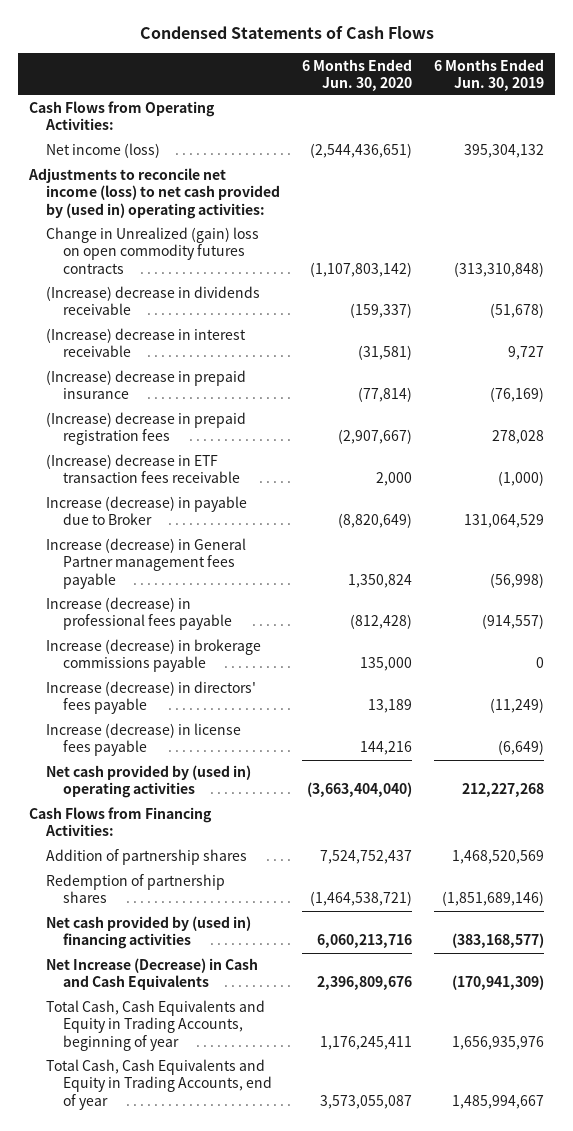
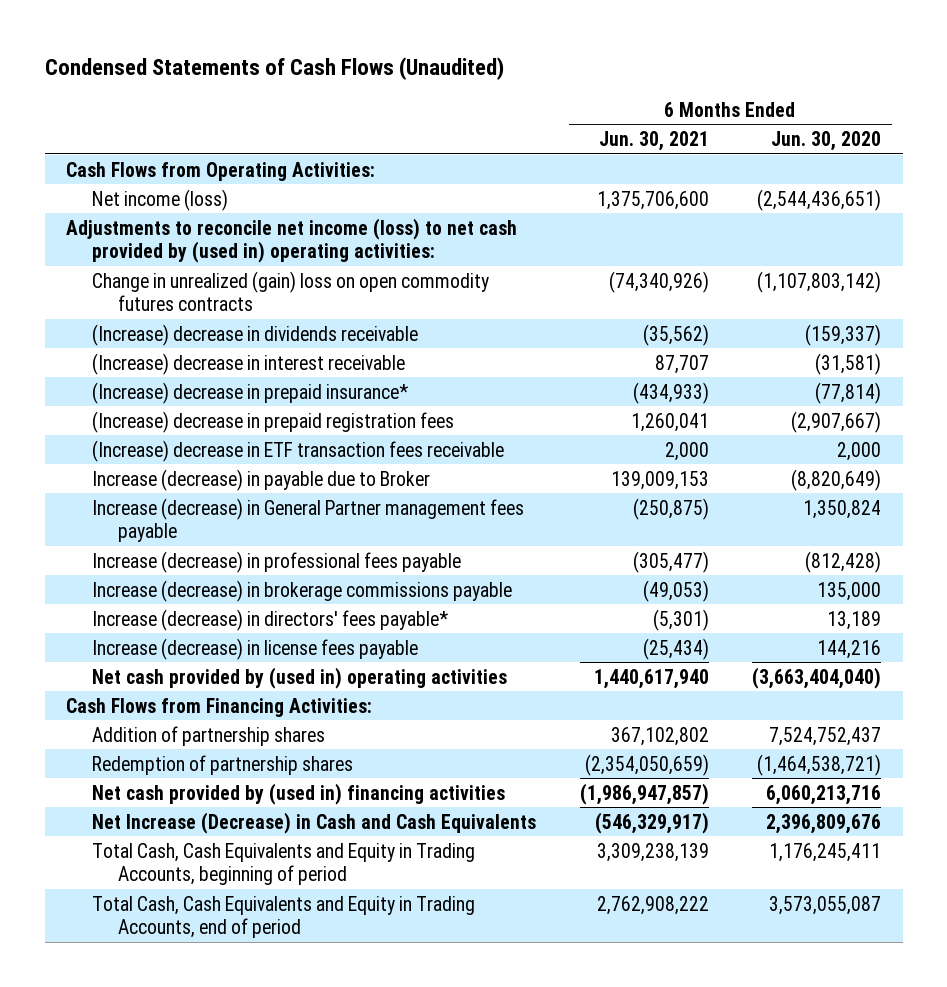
[139,26,434,40] Condensed Statements of Cash Flows -> [44,57,504,81] Condensed Statements of Cash Flows (Unaudited)
[434,58,545,91] 6 Months Ended Jun. 30, 2019 -> none
none -> [598,131,709,152] Jun. 30, 2021
[46,227,260,274] Change in Unrealized (gain) loss on open commodity futures contracts -> [92,270,490,311] Change in unrealized (gain) loss on open commodity futures contracts
[46,370,247,400] (Increase) decrease in prepaid insurance -> [92,381,409,404] (Increase) decrease in prepaid insurance*
[46,681,257,715] Increase (decrease) in directors' fees payable -> [92,608,449,631] Increase (decrease) in directors' fees payable*
[46,1000,266,1051] Total Cash, Cash Equivalents and Equity in Trading Accounts, beginning of year -> [92,842,476,885] Total Cash, Cash Equivalents and Equity in Trading Accounts, beginning of period
[46,1059,273,1110] Total Cash, Cash Equivalents and Equity in Trading Accounts, end of year -> [92,895,476,938] Total Cash, Cash Equivalents and Equity in Trading Accounts, end of period

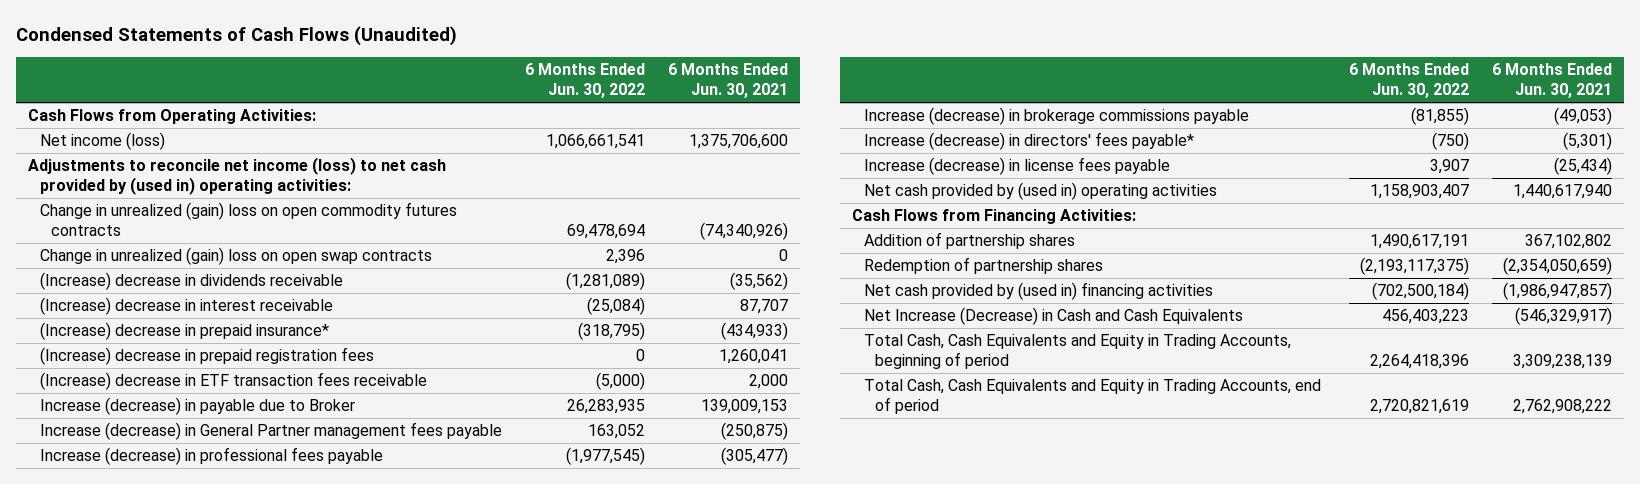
[770,131,881,152] Jun. 30, 2020 -> none
none -> [524,63,645,99] 6 Months Ended Jun. 30, 2022
none -> [39,247,432,266] Change in unrealized (gain) loss on open swap contracts

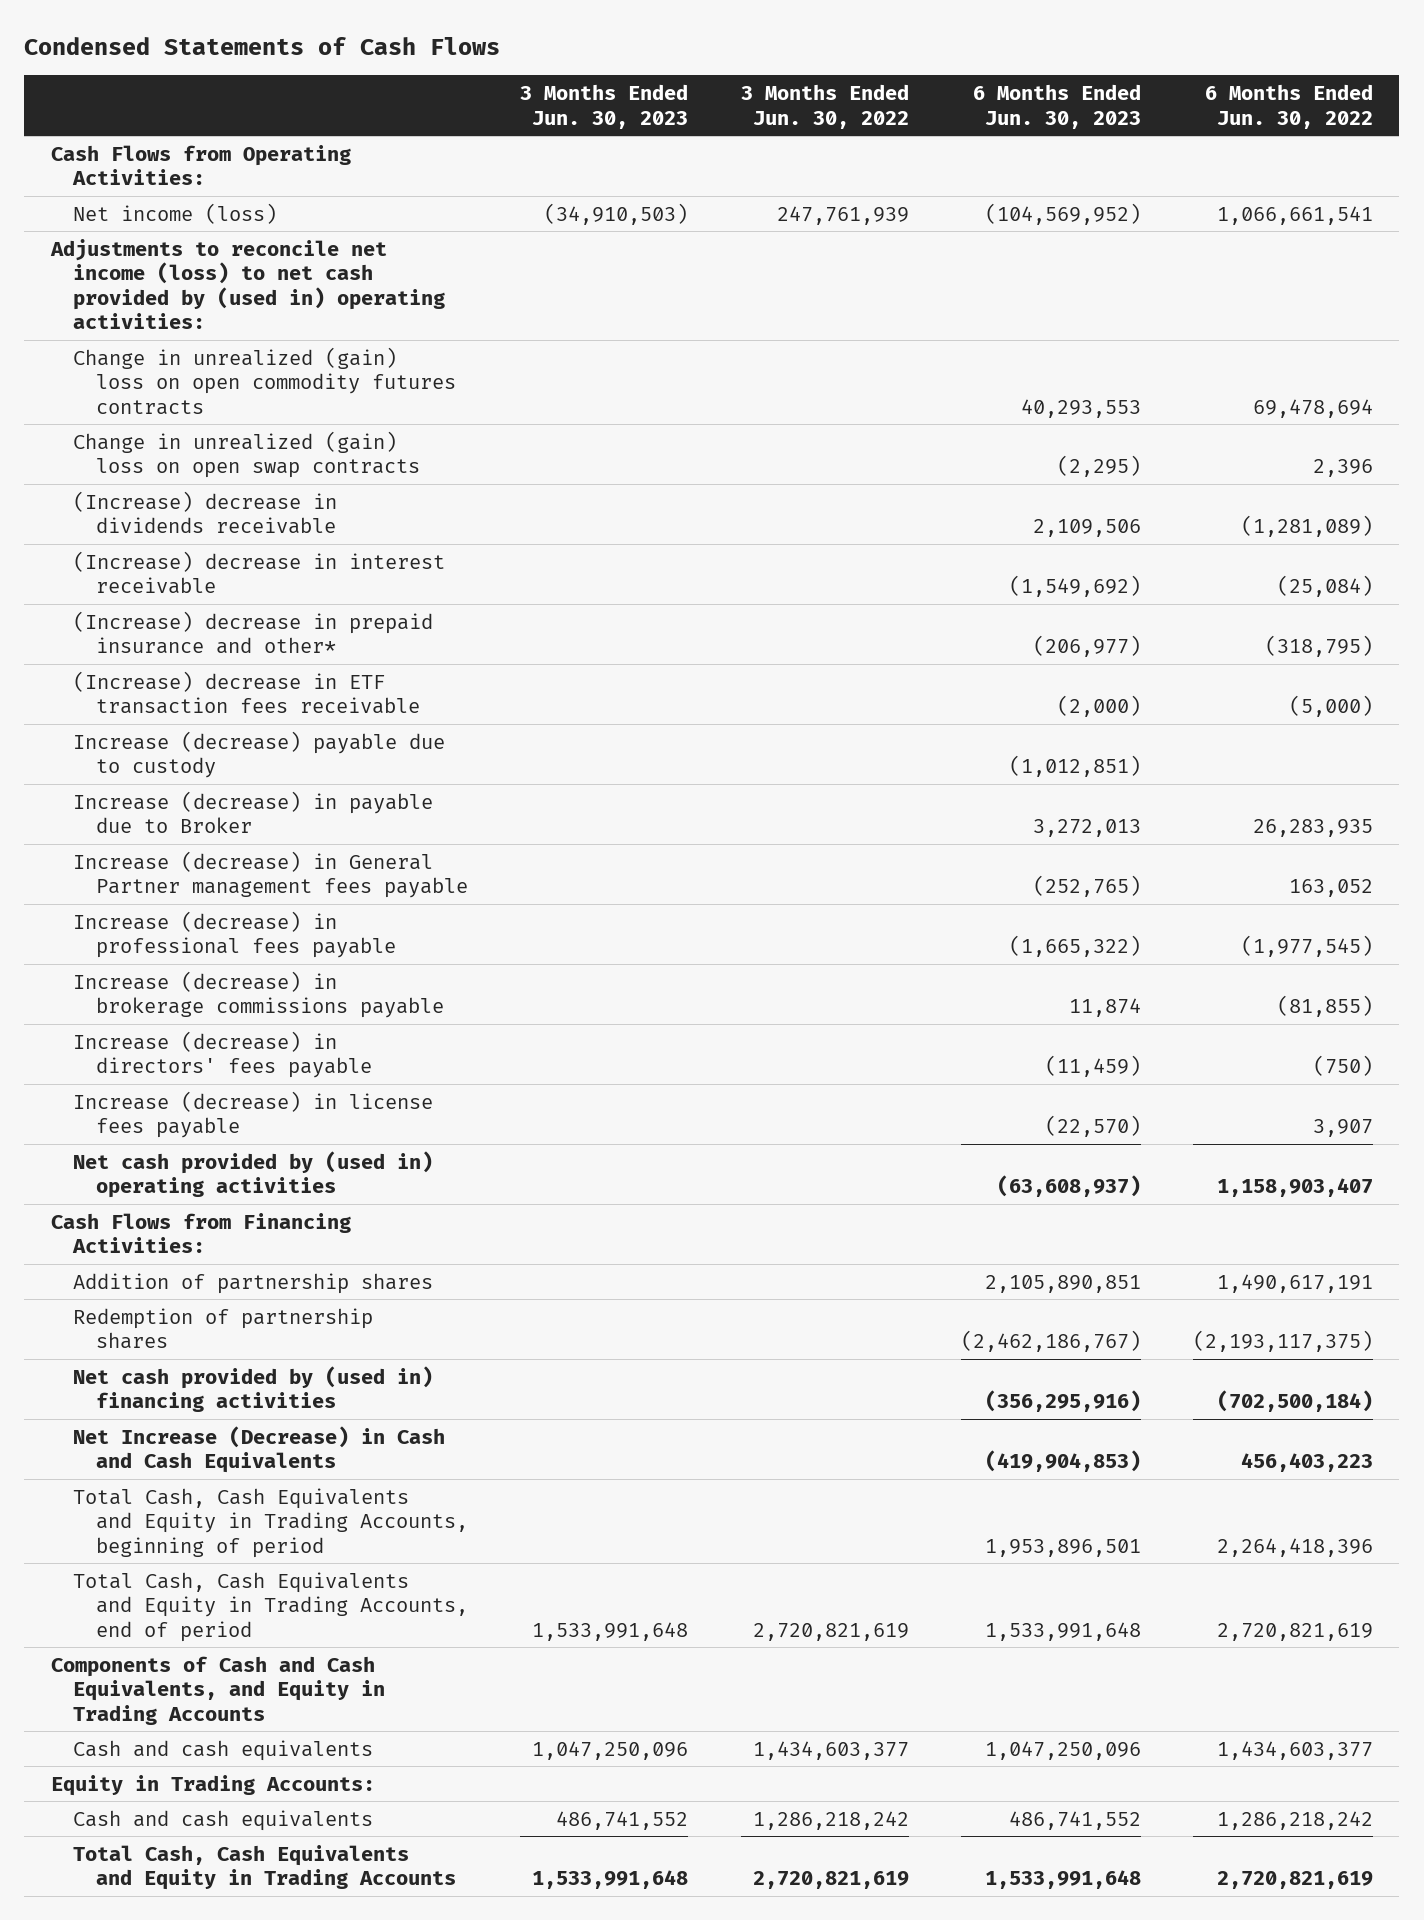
[16,26,458,47] Condensed Statements of Cash Flows (Unaudited) -> [24,37,501,56] Condensed Statements of Cash Flows
[668,63,789,99] 6 Months Ended Jun. 30, 2021 -> none
none -> [520,84,689,129] 3 Months Ended Jun. 30, 2023
none -> [740,84,909,129] 3 Months Ended Jun. 30, 2022
none -> [973,84,1142,129] 6 Months Ended Jun. 30, 2023
[39,347,374,366] (Increase) decrease in prepaid registration fees -> none
[39,322,329,341] (Increase) decrease in prepaid insurance* -> [73,610,434,655] (Increase) decrease in prepaid insurance and other*
none -> [73,730,446,779] Increase (decrease) payable due to custody
[863,132,1194,151] Increase (decrease) in directors' fees payable* -> [73,1030,373,1079] Increase (decrease) in directors' fees payable
none -> [50,1655,386,1725] Components of Cash and Cash Equivalents, and Equity in Trading Accounts
none -> [73,1739,374,1761] Cash and cash equivalents
none -> [50,1774,375,1796] Equity in Trading Accounts:
none -> [73,1809,374,1831] Cash and cash equivalents
none -> [73,1844,457,1891] Total Cash, Cash Equivalents and Equity in Trading Accounts

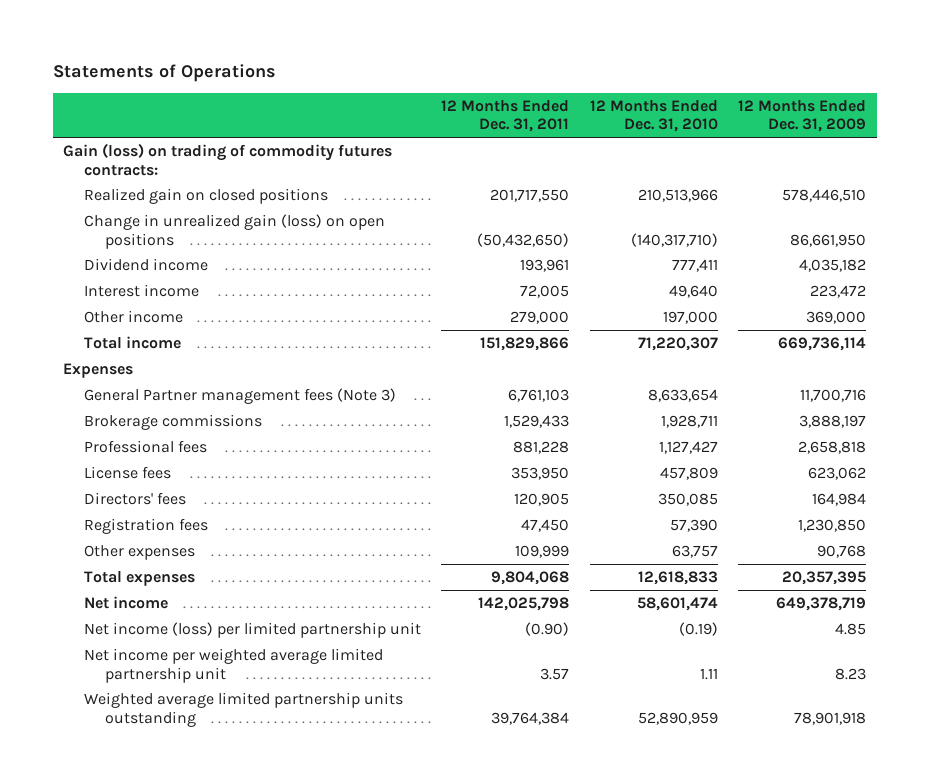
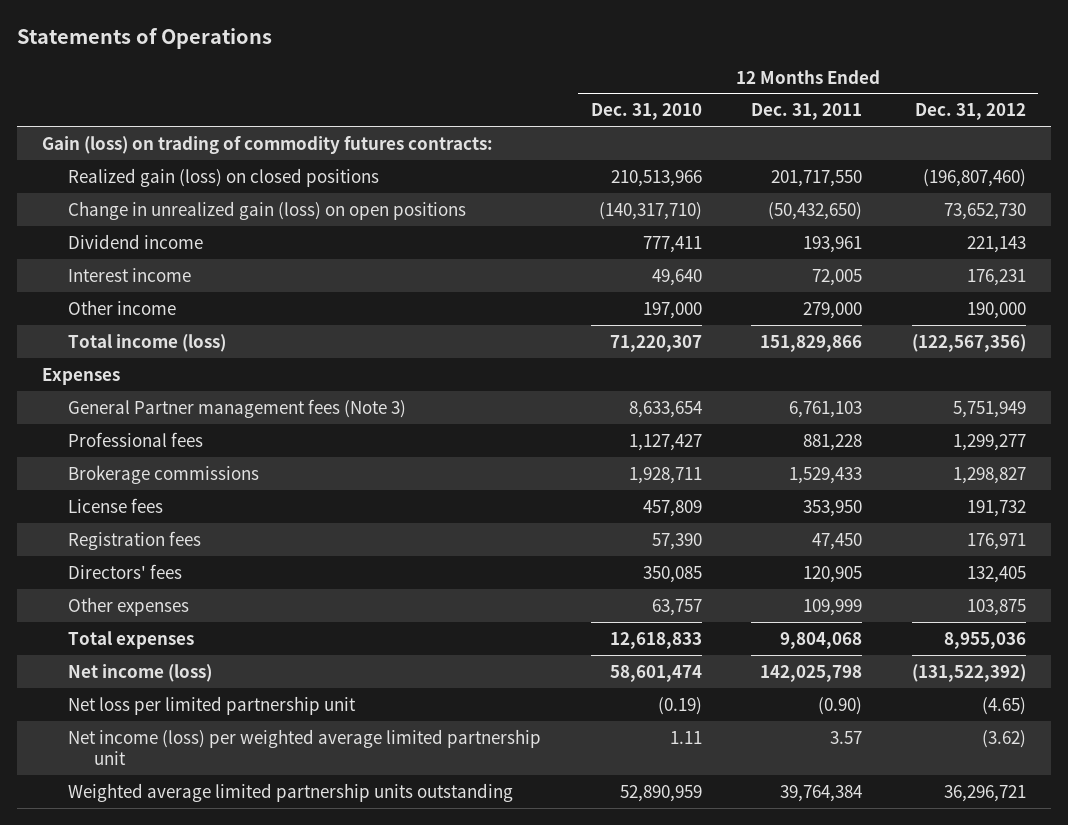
[738,99,867,133] 12 Months Ended Dec. 31, 2009 -> none
none -> [914,103,1026,121] Dec. 31, 2012
[83,187,328,204] Realized gain on closed positions -> [68,167,380,187] Realized gain (loss) on closed positions
[83,335,181,349] Total income -> [68,333,227,352] Total income (loss)
[83,413,262,430] Brokerage commissions -> [68,464,260,484] Brokerage commissions
[83,491,186,505] Directors' fees -> [68,563,183,579] Directors' fees
[83,595,168,609] Net income -> [68,663,213,682] Net income (loss)
[83,621,421,638] Net income (loss) per limited partnership unit -> [68,695,357,715] Net loss per limited partnership unit
[83,647,383,683] Net income per weighted average limited partnership unit -> [68,728,542,766] Net income (loss) per weighted average limited partnership unit

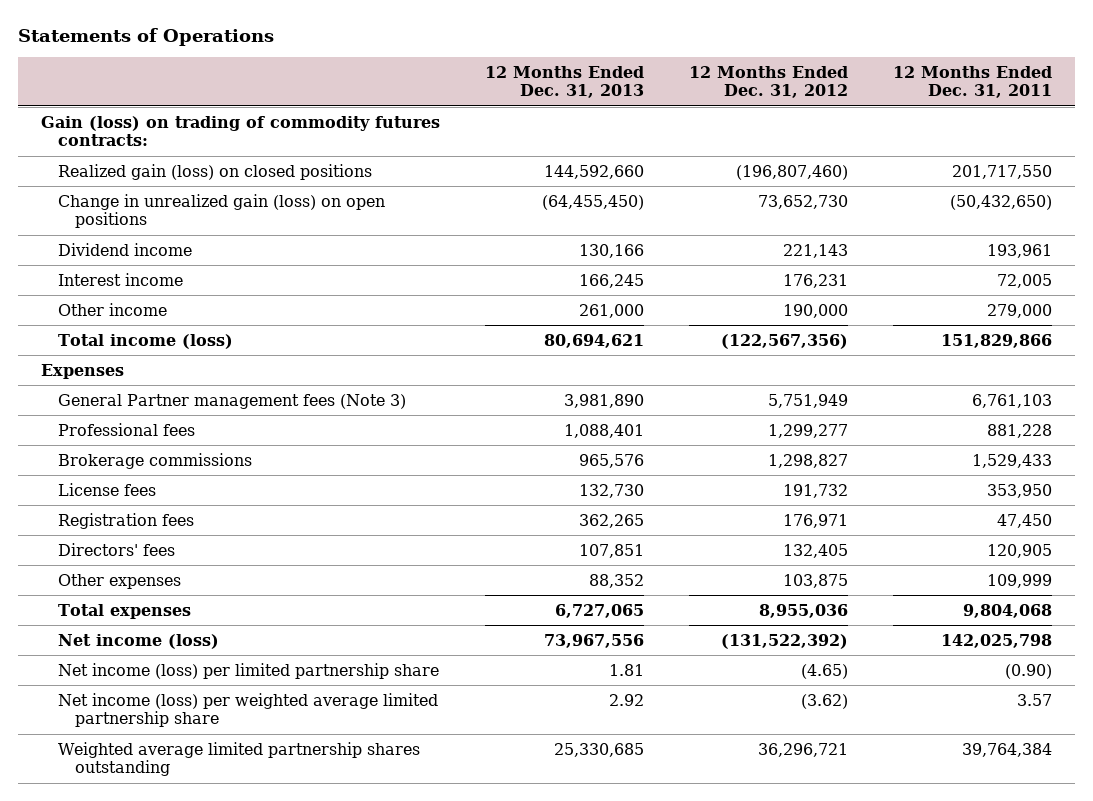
[590,103,702,121] Dec. 31, 2010 -> none
none -> [484,65,644,99] 12 Months Ended Dec. 31, 2013
[68,695,357,715] Net loss per limited partnership unit -> [57,662,439,679] Net income (loss) per limited partnership share
[68,728,542,766] Net income (loss) per weighted average limited partnership unit -> [57,692,438,728] Net income (loss) per weighted average limited partnership share
[68,782,514,802] Weighted average limited partnership units outstanding -> [57,741,420,777] Weighted average limited partnership shares outstanding

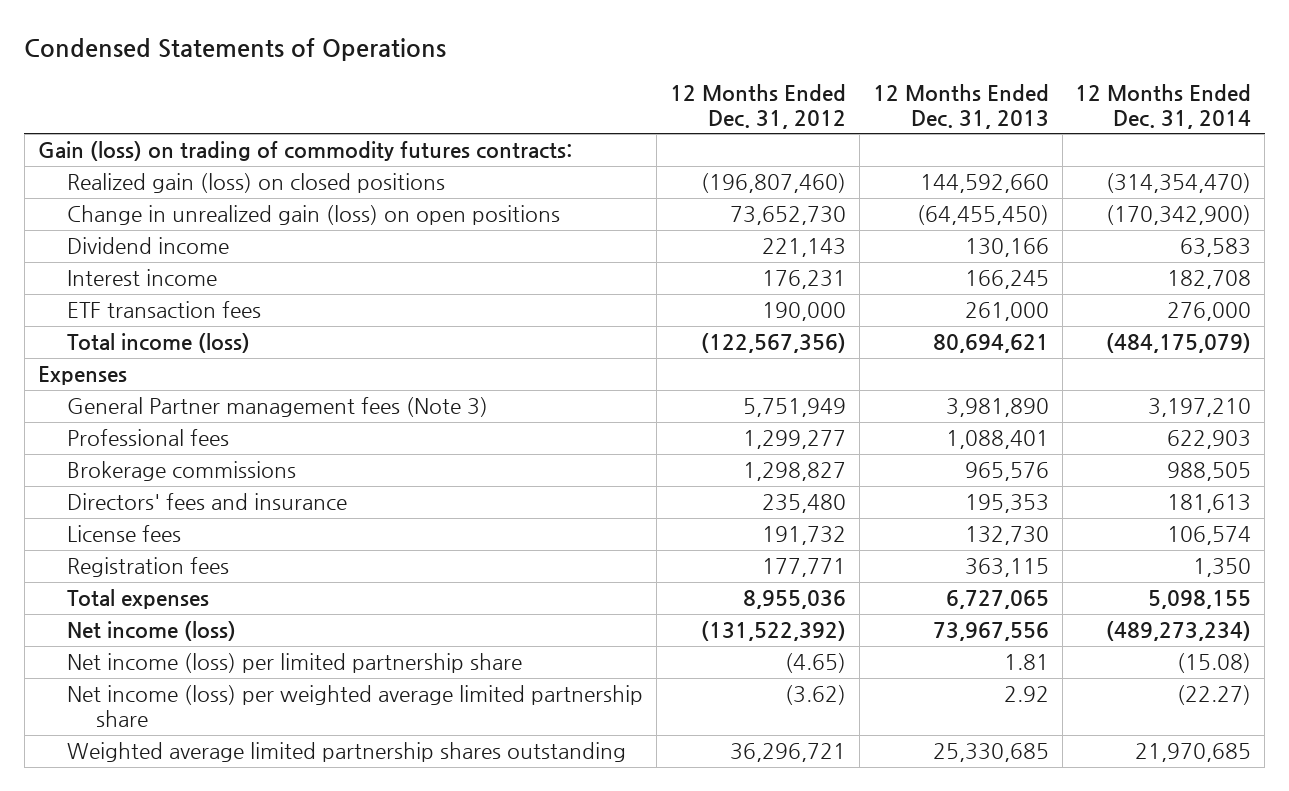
[18,27,275,46] Statements of Operations -> [24,38,447,62] Condensed Statements of Operations
[893,65,1053,99] 12 Months Ended Dec. 31, 2011 -> none
none -> [1075,84,1252,129] 12 Months Ended Dec. 31, 2014
[57,302,167,316] Other income -> [66,301,261,319] ETF transaction fees
none -> [66,493,347,511] Directors' fees and insurance
[57,542,175,556] Directors' fees -> none
[57,573,181,589] Other expenses -> none
[578,513,644,528] 362,265 -> [964,558,1049,578] 363,115
[783,513,849,528] 176,971 -> [761,558,846,578] 177,771

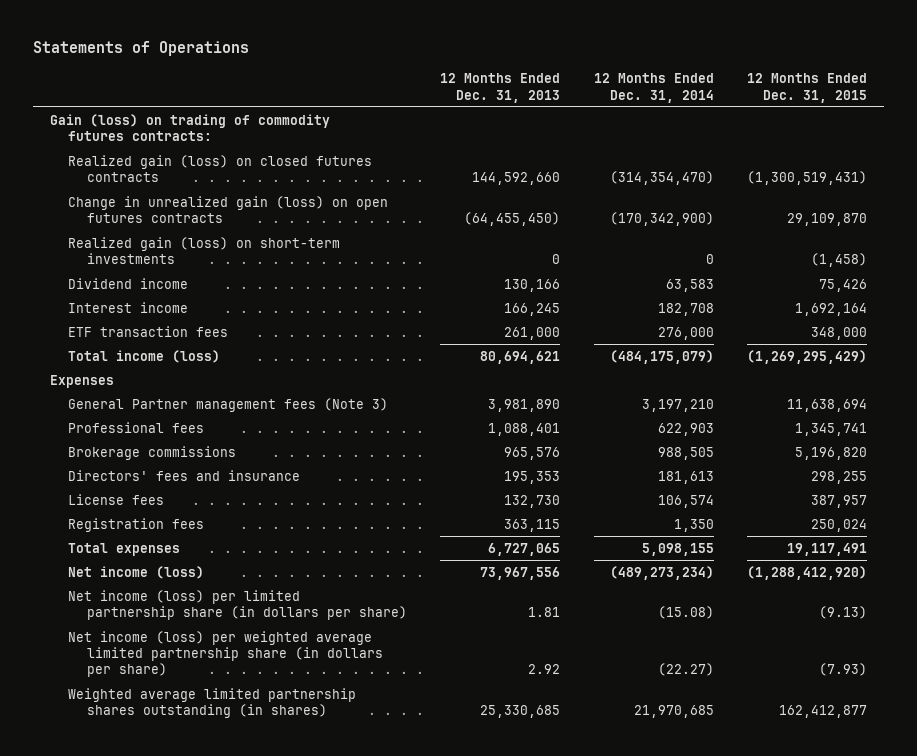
[24,38,447,62] Condensed Statements of Operations -> [32,41,249,57] Statements of Operations
[669,84,846,129] 12 Months Ended Dec. 31, 2012 -> none
none -> [747,73,868,103] 12 Months Ended Dec. 31, 2015
[66,173,445,194] Realized gain (loss) on closed positions -> [68,154,373,183] Realized gain (loss) on closed futures contracts
[66,205,560,226] Change in unrealized gain (loss) on open positions -> [68,195,389,224] Change in unrealized gain (loss) on open futures contracts
none -> [68,236,341,265] Realized gain (loss) on short-term investments
[66,653,522,674] Net income (loss) per limited partnership share -> [68,589,407,621] Net income (loss) per limited partnership share (in dollars per share)
[66,685,643,727] Net income (loss) per weighted average limited partnership share -> [68,630,383,678] Net income (loss) per weighted average limited partnership share (in dollars per share)
[66,742,626,763] Weighted average limited partnership shares outstanding -> [68,687,357,719] Weighted average limited partnership shares outstanding (in shares)

